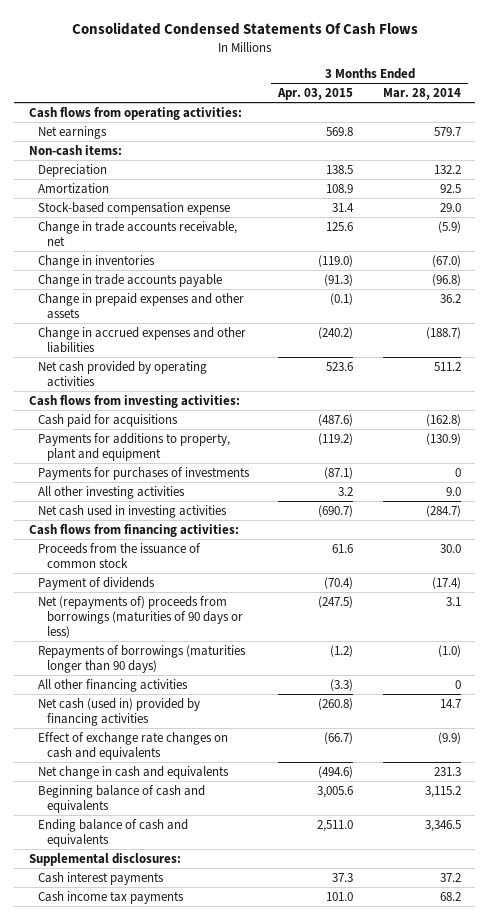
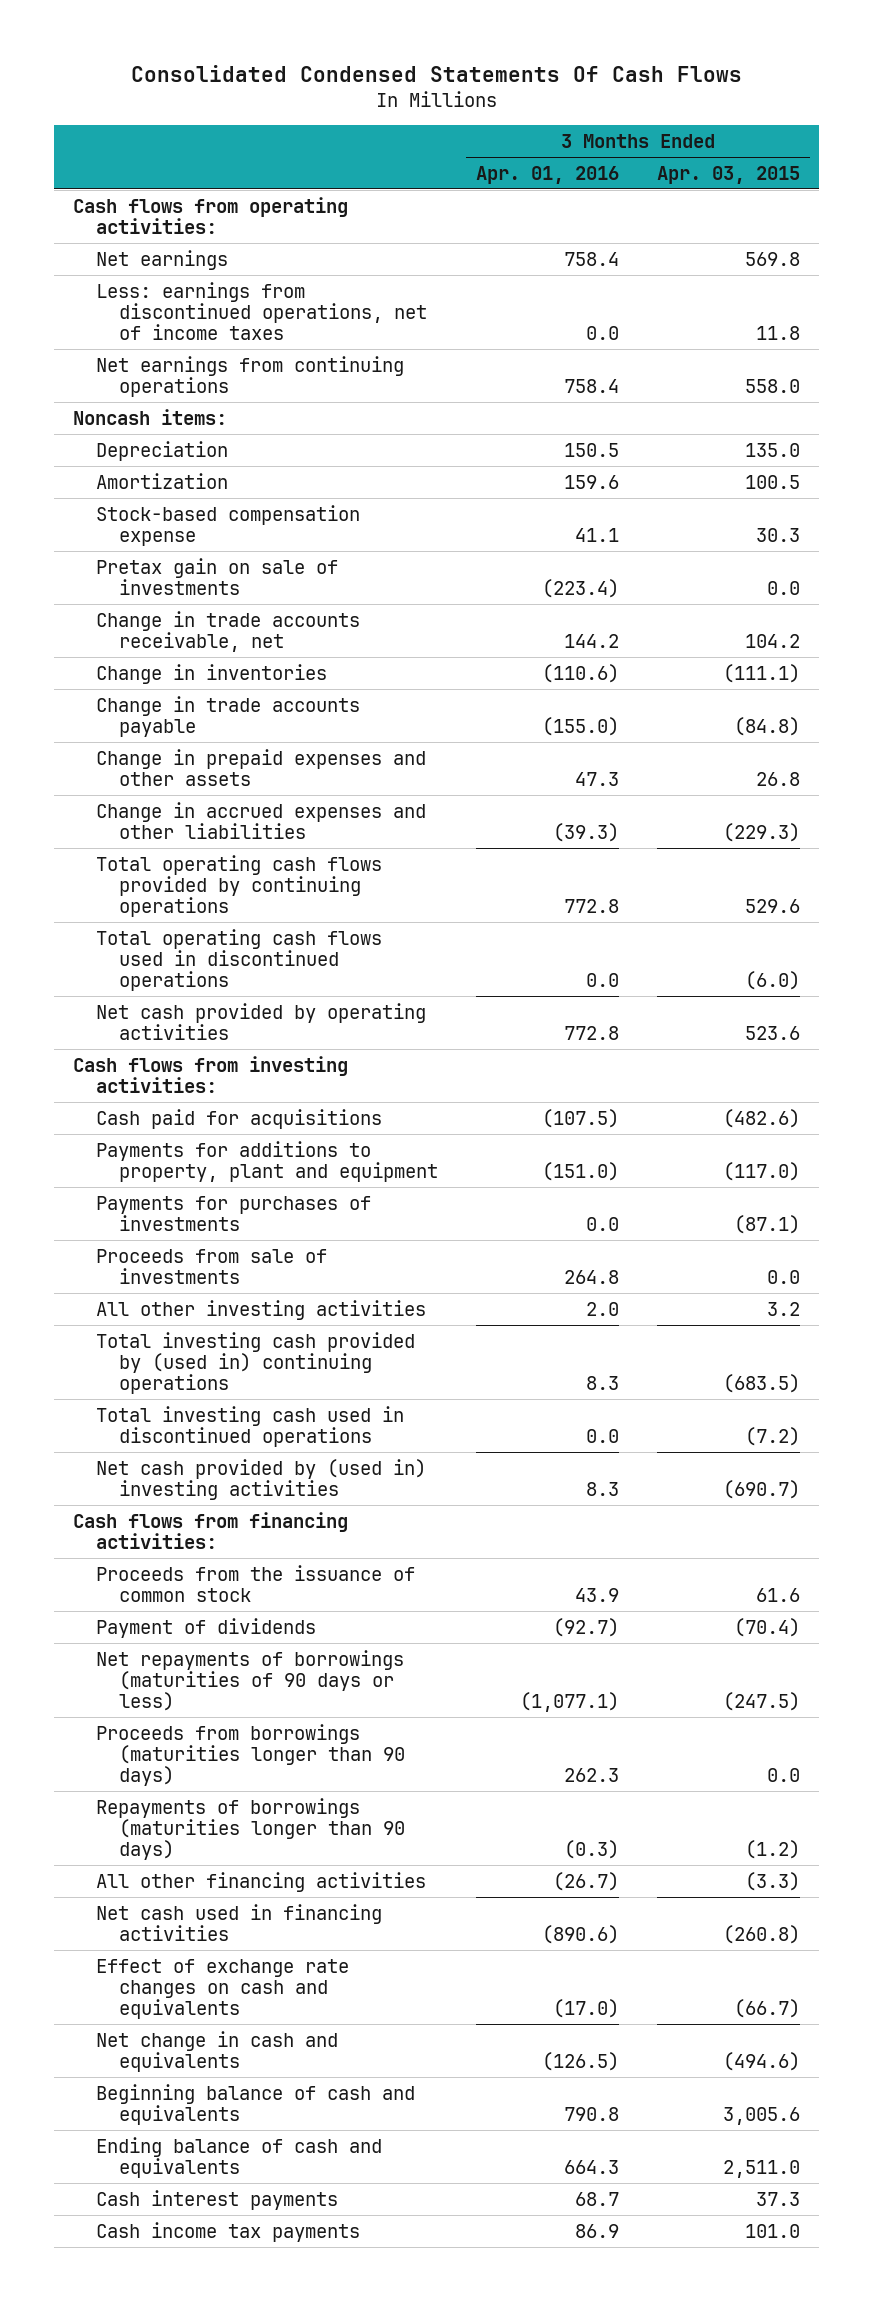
[382,88,461,101] Mar. 28, 2014 -> none
none -> [475,165,619,184] Apr. 01, 2016
none -> [95,281,427,341] Less: earnings from discontinued operations, net of income taxes
none -> [95,355,404,397] Net earnings from continuing operations
[28,144,122,156] Non-cash items: -> [72,408,227,425] Noncash items:
[326,164,354,174] 138.5 -> [745,442,801,457] 135.0
[326,183,354,193] 108.9 -> [745,474,801,489] 100.5
[332,202,355,212] 31.4 -> [756,527,801,542] 30.3
none -> [95,557,338,595] Pretax gain on sale of investments
[326,221,354,231] 125.6 -> [745,633,801,648] 104.2
[318,254,354,267] (119.0) -> [723,663,801,683] (111.1)
[324,273,354,286] (91.3) -> [734,716,801,736] (84.8)
[330,292,354,305] (0.1) -> [756,771,801,786] 26.8
[318,326,354,339] (240.2) -> [723,822,801,842] (229.3)
none -> [95,854,382,918] Total operating cash flows provided by continuing operations
none -> [95,928,382,992] Total operating cash flows used in discontinued operations
[318,413,354,426] (487.6) -> [723,1108,801,1128] (482.6)
[318,432,354,445] (119.2) -> [723,1161,801,1181] (117.0)
none -> [95,1248,327,1284] Proceeds from sale of investments
none -> [95,1331,415,1395] Total investing cash provided by (used in) continuing operations
none -> [95,1405,404,1447] Total investing cash used in discontinued operations
[38,504,228,518] Net cash used in investing activities -> [95,1458,426,1500] Net cash provided by (used in) investing activities
[38,595,244,638] Net (repayments of) proceeds from borrowings (maturities of 90 days or less) -> [95,1649,404,1712] Net repayments of borrowings (maturities of 90 days or less)
none -> [95,1723,405,1787] Proceeds from borrowings (maturities longer than 90 days)
[38,697,201,726] Net cash (used in) provided by financing activities -> [95,1903,382,1941] Net cash used in financing activities
[28,852,181,866] Supplemental disclosures: -> none

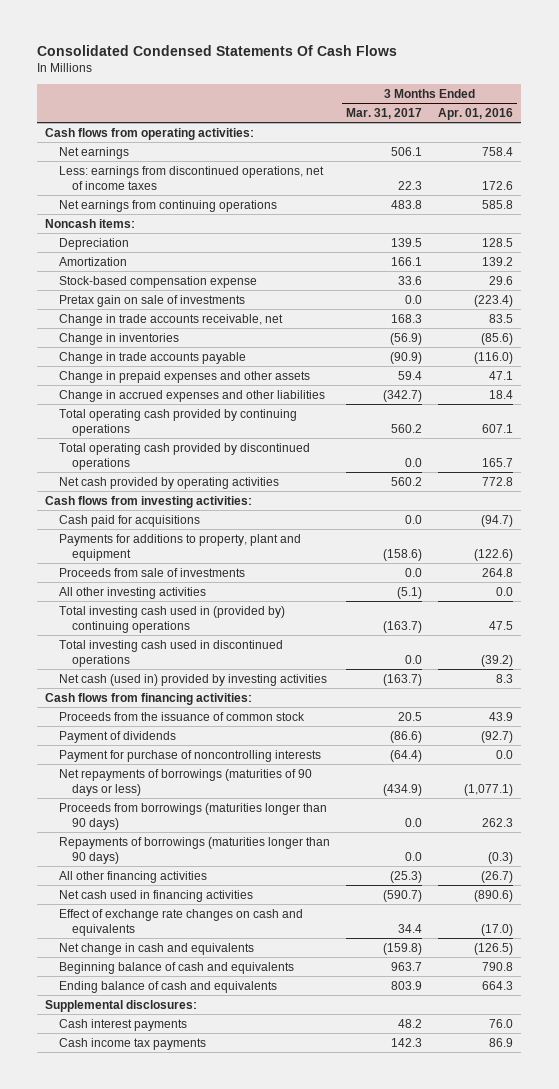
[657,165,801,184] Apr. 03, 2015 -> none
none -> [346,107,423,119] Mar. 31, 2017
[585,326,619,341] 0.0 -> [482,180,514,190] 172.6
[563,378,619,393] 758.4 -> [482,199,514,209] 585.8
[563,442,619,457] 150.5 -> [482,237,514,247] 128.5
[563,474,619,489] 159.6 -> [482,256,514,266] 139.2
[574,527,619,542] 41.1 -> [489,275,514,285] 29.6
[563,633,619,648] 144.2 -> [489,313,514,323] 83.5
[541,663,619,683] (110.6) -> [481,332,514,345] (85.6)
[541,716,619,736] (155.0) -> [474,351,514,364] (116.0)
[574,771,619,786] 47.3 -> [489,370,514,380] 47.1
[552,822,619,842] (39.3) -> [489,389,514,399] 18.4
[95,854,382,918] Total operating cash flows provided by continuing operations -> [58,408,297,436] Total operating cash provided by continuing operations
[563,899,619,914] 772.8 -> [482,423,514,433] 607.1
[95,928,382,992] Total operating cash flows used in discontinued operations -> [58,442,310,470] Total operating cash provided by discontinued operations
[585,973,619,988] 0.0 -> [482,457,514,467] 165.7
[95,1195,371,1231] Payments for purchases of investments -> none
[541,1108,619,1128] (107.5) -> [481,514,514,527] (94.7)
[541,1161,619,1181] (151.0) -> [474,548,514,561] (122.6)
[585,1301,619,1316] 2.0 -> [496,586,514,596] 0.0
[95,1331,415,1395] Total investing cash provided by (used in) continuing operations -> [58,605,285,633] Total investing cash used in (provided by) continuing operations
[585,1376,619,1391] 8.3 -> [489,620,514,630] 47.5
[585,1428,619,1443] 0.0 -> [481,654,514,667] (39.2)
[95,1458,426,1500] Net cash provided by (used in) investing activities -> [58,673,327,686] Net cash (used in) provided by investing activities
none -> [58,749,321,762] Payment for purchase of noncontrolling interests
none -> [45,999,198,1012] Supplemental disclosures:
[574,2191,619,2206] 68.7 -> [489,1018,514,1028] 76.0

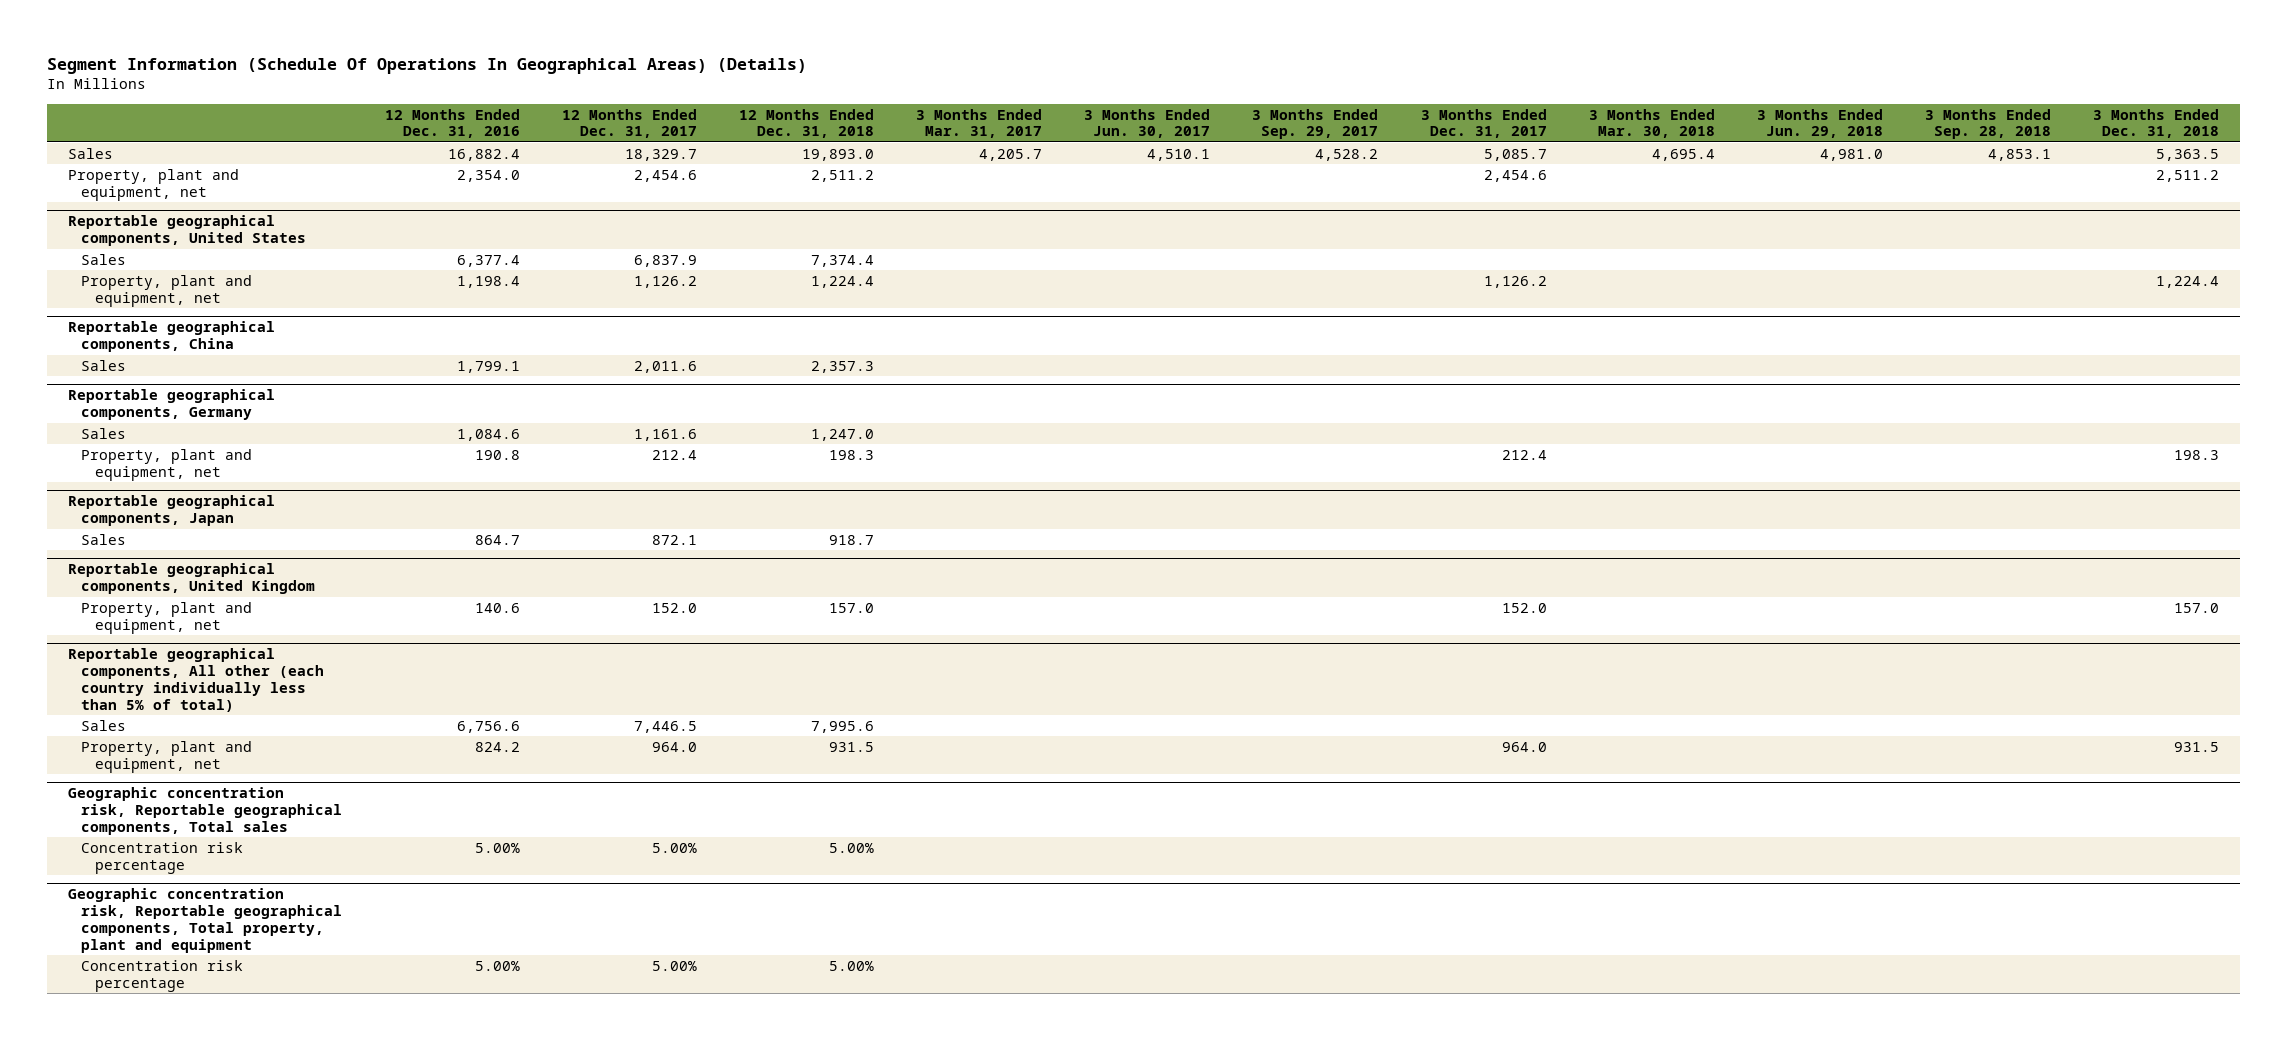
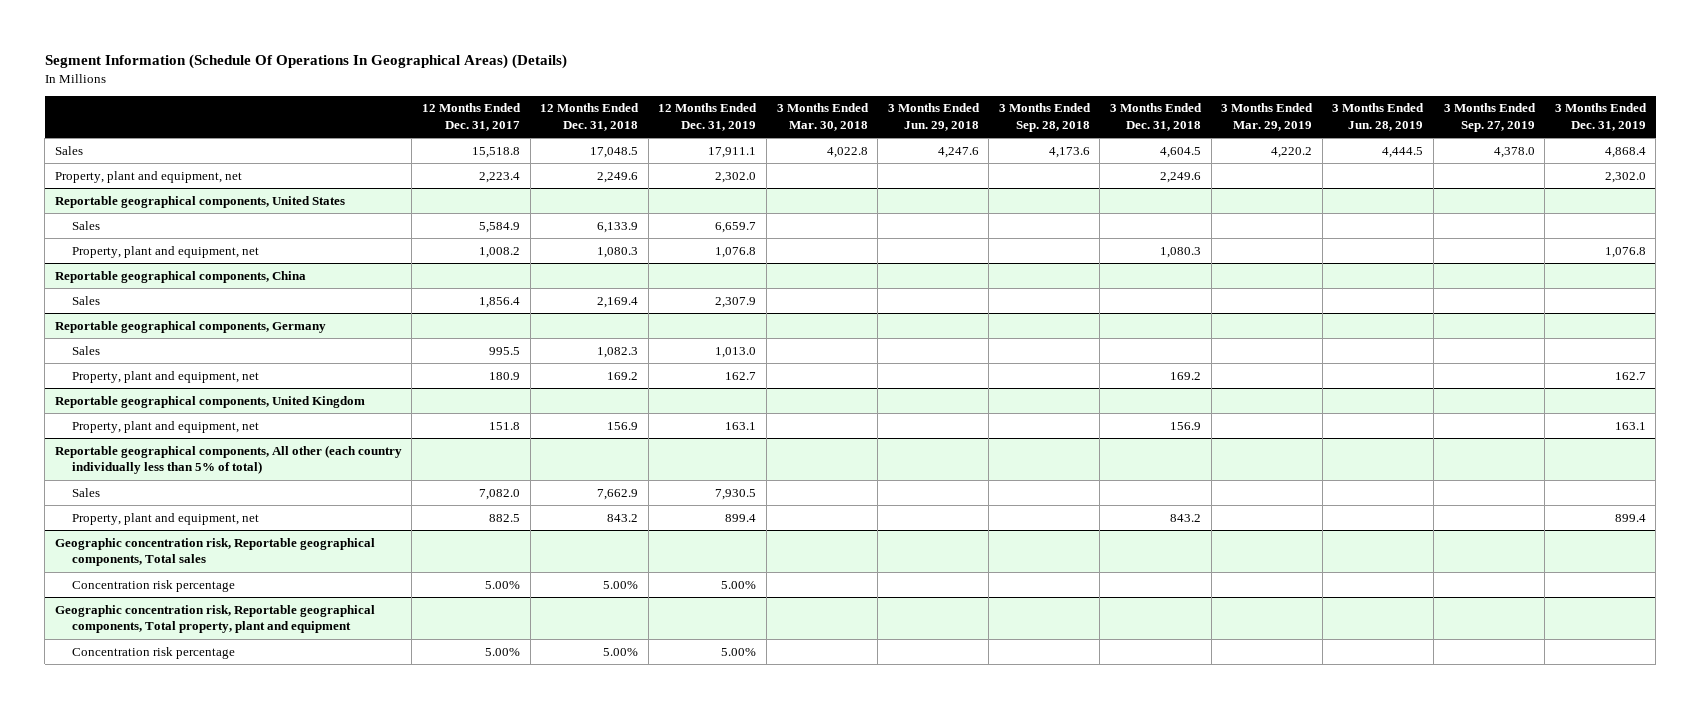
[384,108,520,139] 12 Months Ended Dec. 31, 2016 -> none
[916,108,1043,139] 3 Months Ended Mar. 31, 2017 -> none
[1084,108,1211,139] 3 Months Ended Jun. 30, 2017 -> none
[1252,108,1379,140] 3 Months Ended Sep. 29, 2017 -> none
[1420,108,1547,139] 3 Months Ended Dec. 31, 2017 -> none
none -> [658,103,758,132] 12 Months Ended Dec. 31, 2019
none -> [1221,103,1314,132] 3 Months Ended Mar. 29, 2019
none -> [1332,103,1425,132] 3 Months Ended Jun. 28, 2019
none -> [1443,103,1536,133] 3 Months Ended Sep. 27, 2019
none -> [1554,103,1647,132] 3 Months Ended Dec. 31, 2019
[624,148,697,161] 18,329.7 -> [472,146,521,158] 15,518.8
[801,148,874,161] 19,893.0 -> [590,146,639,158] 17,048.5
[1651,148,1715,161] 4,695.4 -> [826,146,868,158] 4,022.8
[1819,148,1883,161] 4,981.0 -> [937,146,979,158] 4,247.6
[1988,148,2052,161] 4,853.1 -> [1048,146,1090,158] 4,173.6
[2156,148,2220,161] 5,363.5 -> [1160,146,1202,158] 4,604.5
[633,169,697,182] 2,454.6 -> [479,171,521,183] 2,223.4
[810,169,874,182] 2,511.2 -> [597,171,639,183] 2,249.6
[2156,169,2220,182] 2,511.2 -> [1160,171,1202,183] 2,249.6
[633,254,697,267] 6,837.9 -> [479,221,521,233] 5,584.9
[810,254,874,267] 7,374.4 -> [597,221,639,233] 6,133.9
[633,275,697,288] 1,126.2 -> [479,246,521,258] 1,008.2
[810,275,874,288] 1,224.4 -> [597,246,639,258] 1,080.3
[2156,275,2220,288] 1,224.4 -> [1160,246,1202,258] 1,080.3
[633,360,697,373] 2,011.6 -> [479,296,521,308] 1,856.4
[810,360,874,373] 2,357.3 -> [597,296,639,308] 2,169.4
[68,495,276,527] Reportable geographical components, Japan -> none
[81,533,127,545] Sales -> none
[633,428,697,441] 1,161.6 -> [489,346,521,355] 995.5
[810,428,874,441] 1,247.0 -> [597,346,639,358] 1,082.3
[651,449,697,460] 212.4 -> [489,371,521,380] 180.9
[828,449,874,460] 198.3 -> [607,371,639,380] 169.2
[2174,449,2220,460] 198.3 -> [1170,371,1202,380] 169.2
[651,602,697,613] 152.0 -> [489,421,521,430] 151.8
[828,602,874,613] 157.0 -> [607,421,639,430] 156.9
[2174,602,2220,613] 157.0 -> [1170,421,1202,430] 156.9
[633,720,697,733] 7,446.5 -> [479,488,521,500] 7,082.0
[810,720,874,733] 7,995.6 -> [597,488,639,500] 7,662.9
[651,741,697,752] 964.0 -> [489,513,521,522] 882.5
[828,741,874,752] 931.5 -> [607,513,639,522] 843.2
[2174,741,2220,752] 931.5 -> [1170,513,1202,522] 843.2

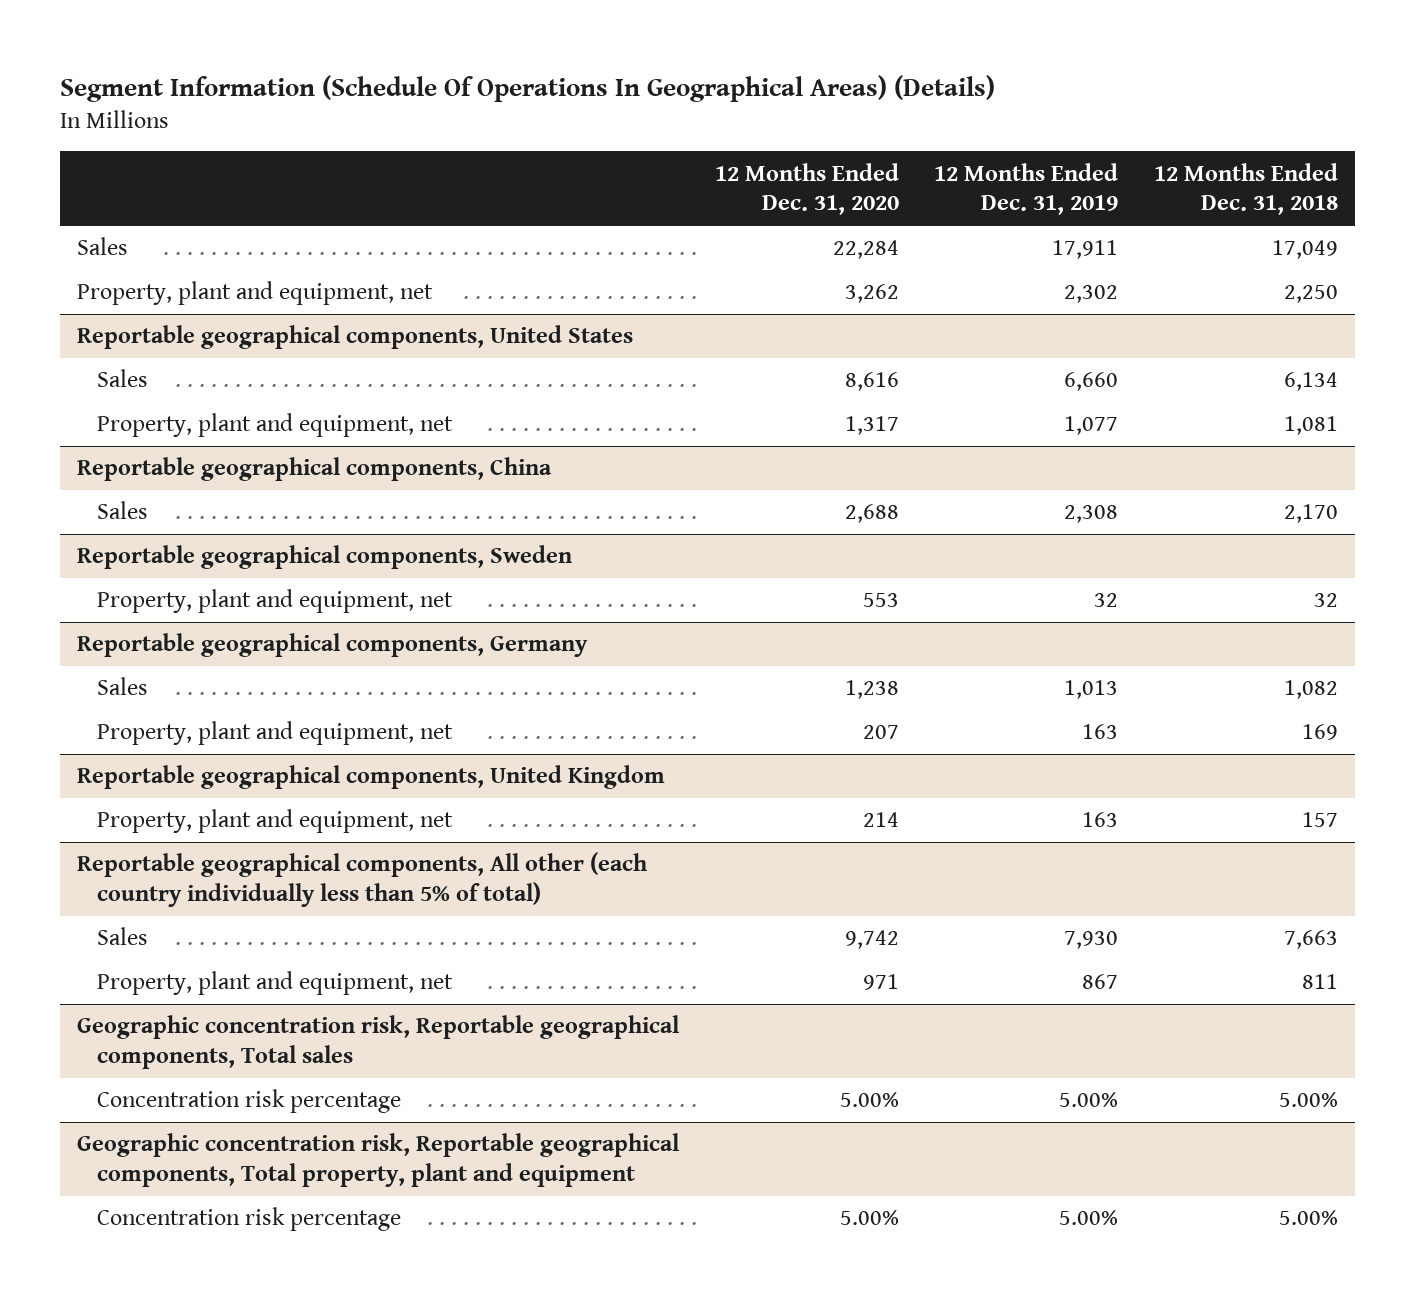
[422,103,522,132] 12 Months Ended Dec. 31, 2017 -> none
[776,103,869,132] 3 Months Ended Mar. 30, 2018 -> none
[887,103,980,132] 3 Months Ended Jun. 29, 2018 -> none
[998,103,1091,133] 3 Months Ended Sep. 28, 2018 -> none
[1110,103,1203,132] 3 Months Ended Dec. 31, 2018 -> none
[1221,103,1314,132] 3 Months Ended Mar. 29, 2019 -> none
[1332,103,1425,132] 3 Months Ended Jun. 28, 2019 -> none
[1443,103,1536,133] 3 Months Ended Sep. 27, 2019 -> none
[1554,103,1647,132] 3 Months Ended Dec. 31, 2019 -> none
none -> [714,162,899,216] 12 Months Ended Dec. 31, 2020
[590,146,639,158] 17,048.5 -> [1271,240,1338,260] 17,049
[708,146,757,158] 17,911.1 -> [1052,240,1119,260] 17,911
[597,171,639,183] 2,249.6 -> [1283,285,1338,304] 2,250
[715,171,757,183] 2,302.0 -> [1064,285,1119,304] 2,302
[597,221,639,233] 6,133.9 -> [1283,372,1338,392] 6,134
[715,221,757,233] 6,659.7 -> [1064,372,1119,392] 6,660
[597,246,639,258] 1,080.3 -> [1283,416,1338,436] 1,081
[715,246,757,258] 1,076.8 -> [1064,416,1119,436] 1,077
[597,296,639,308] 2,169.4 -> [1283,504,1338,524] 2,170
[715,296,757,308] 2,307.9 -> [1064,505,1119,524] 2,308
none -> [77,545,573,570] Reportable geographical components, Sweden
none -> [96,589,453,614] Property, plant and equipment, net
[597,346,639,358] 1,082.3 -> [1283,680,1338,700] 1,082
[715,346,757,358] 1,013.0 -> [1064,680,1119,700] 1,013
[607,371,639,380] 169.2 -> [1301,724,1338,741] 169
[725,371,757,380] 162.7 -> [1082,724,1119,740] 163
[607,421,639,430] 156.9 -> [1301,812,1338,828] 157
[725,421,757,430] 163.1 -> [1082,812,1119,828] 163
[597,488,639,500] 7,662.9 -> [1283,930,1338,950] 7,663
[715,488,757,500] 7,930.5 -> [1064,931,1119,950] 7,930
[607,513,639,522] 843.2 -> [1301,974,1338,990] 811
[725,513,757,522] 899.4 -> [1082,974,1119,990] 867

